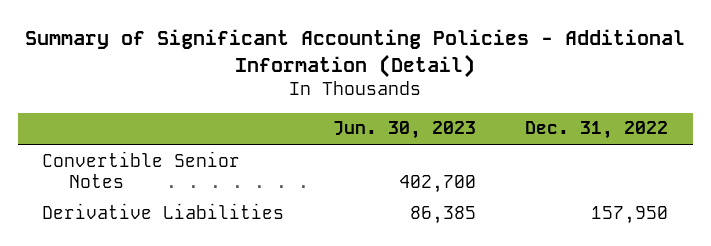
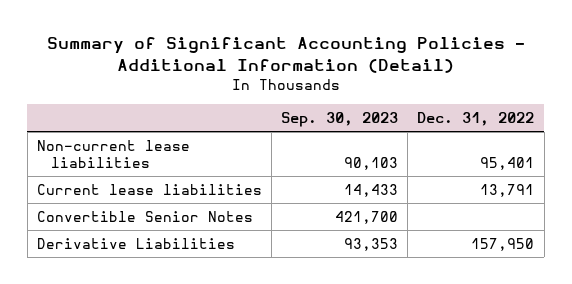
[333,121,477,140] Jun. 30, 2023 -> none
none -> [281,112,399,128] Sep. 30, 2023
none -> [37,139,191,168] Non-current lease liabilities
none -> [37,183,263,195] Current lease liabilities

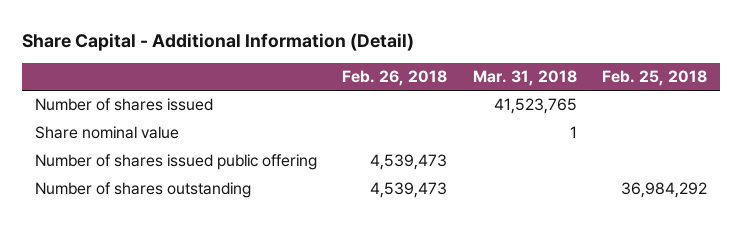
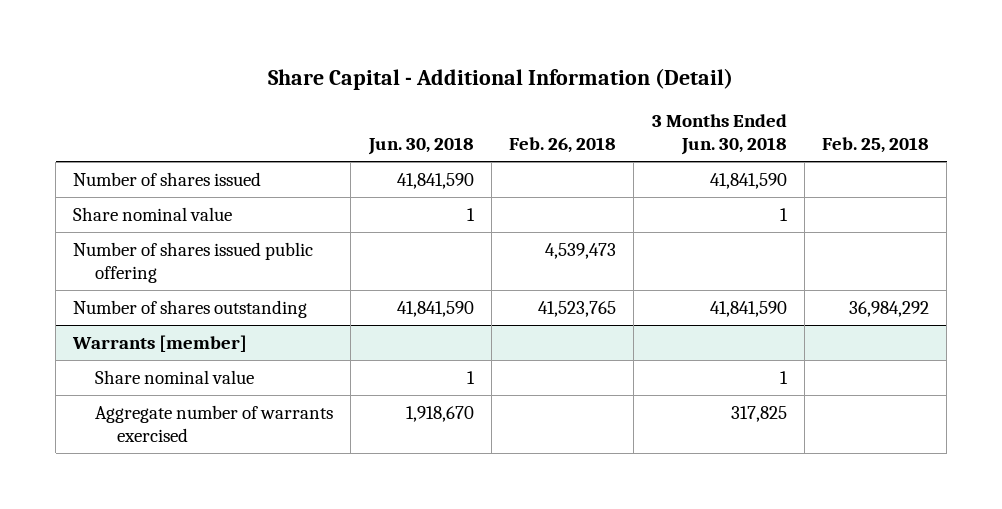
[472,70,577,87] Mar. 31, 2018 -> none
none -> [367,137,474,156] Jun. 30, 2018
none -> [651,114,787,156] 3 Months Ended Jun. 30, 2018
[370,182,448,199] 4,539,473 -> [538,300,617,317] 41,523,765
none -> [72,334,248,352] Warrants [member]
none -> [95,369,255,384] Share nominal value
none -> [95,404,334,442] Aggregate number of warrants exercised

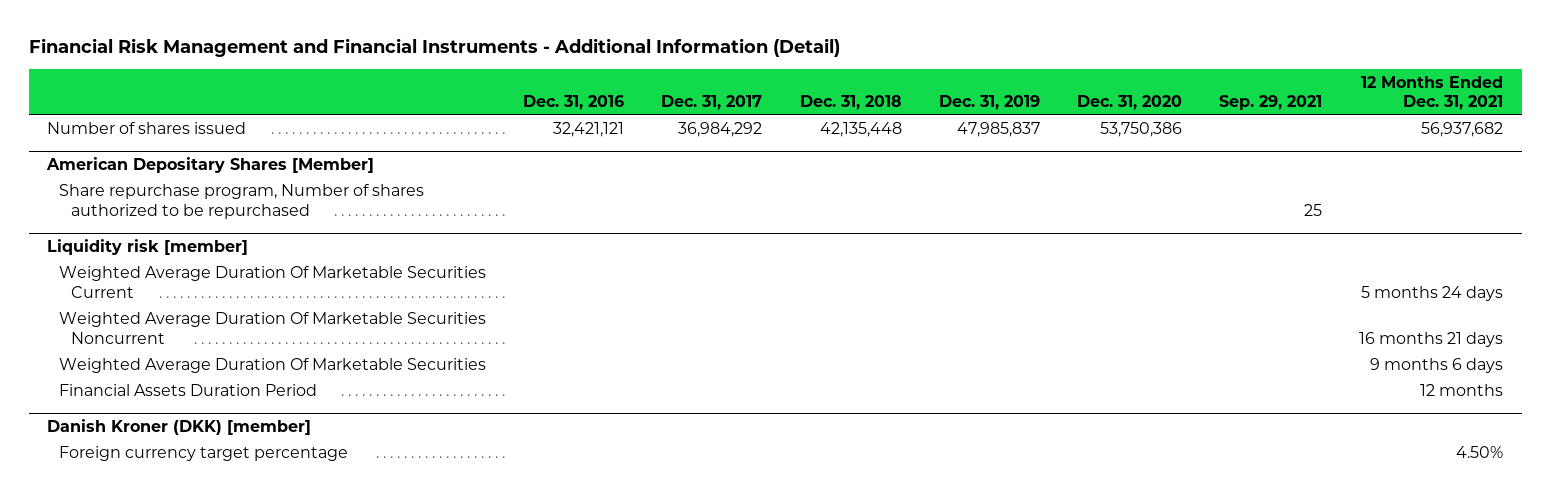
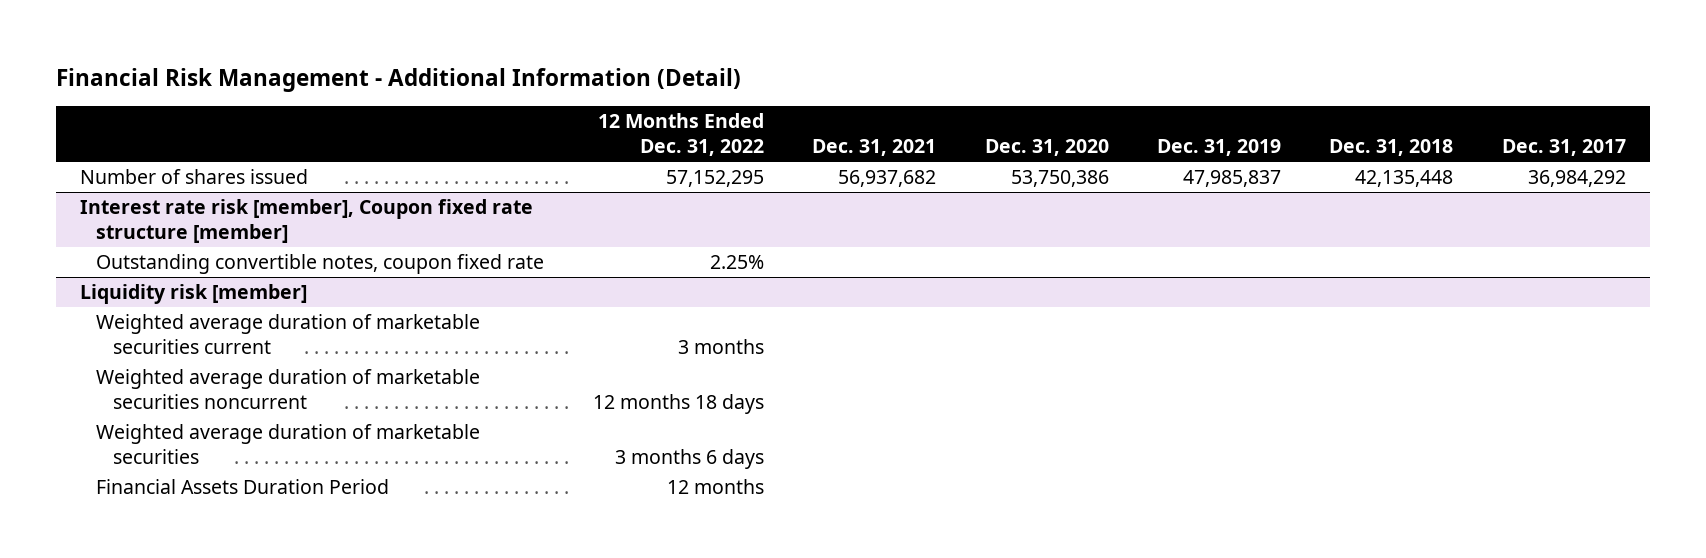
[28,38,840,58] Financial Risk Management and Financial Instruments - Additional Information (Detail) -> [55,68,741,93] Financial Risk Management - Additional Information (Detail)
[523,95,625,111] Dec. 31, 2016 -> none
[1219,95,1323,111] Sep. 29, 2021 -> none
[1361,75,1504,111] 12 Months Ended Dec. 31, 2021 -> none
none -> [597,112,764,157] 12 Months Ended Dec. 31, 2022
none -> [812,139,937,157] Dec. 31, 2021
[46,157,375,174] American Depositary Shares [Member] -> none
[59,184,425,220] Share repurchase program, Number of shares authorized to be repurchased -> none
none -> [79,199,533,244] Interest rate risk [member], Coupon fixed rate structure [member]
none -> [96,254,545,275] Outstanding convertible notes, coupon fixed rate
[59,266,487,299] Weighted Average Duration Of Marketable Securities Current -> [96,314,481,355] Weighted average duration of marketable securities current
[59,312,487,345] Weighted Average Duration Of Marketable Securities Noncurrent -> [96,369,481,410] Weighted average duration of marketable securities noncurrent
[59,358,487,374] Weighted Average Duration Of Marketable Securities -> [96,424,481,465] Weighted average duration of marketable securities
[47,419,312,436] Danish Kroner (DKK) [member] -> none
[59,446,349,462] Foreign currency target percentage -> none

